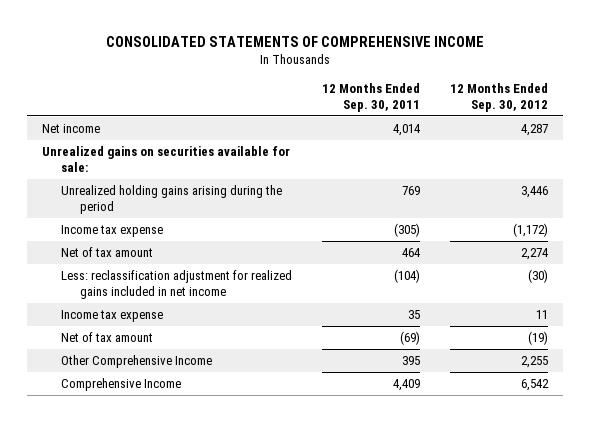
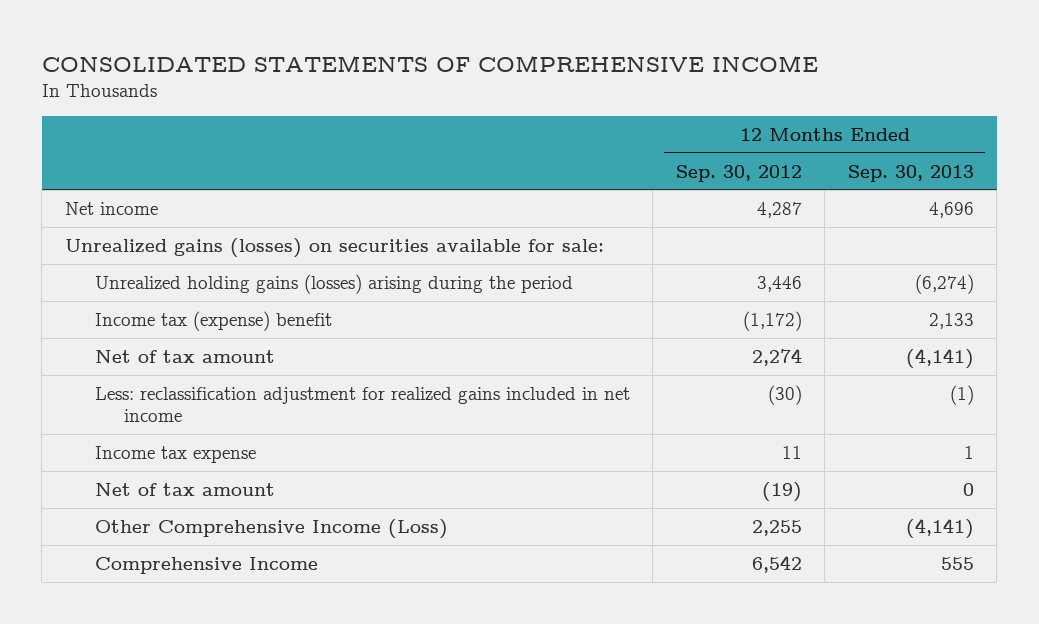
[321,83,420,112] 12 Months Ended Sep. 30, 2011 -> none
none -> [847,164,974,182] Sep. 30, 2013
[42,146,291,172] Unrealized gains on securities available for sale: -> [64,237,604,258] Unrealized gains (losses) on securities available for sale:
[60,185,282,214] Unrealized holding gains arising during the period -> [94,273,573,294] Unrealized holding gains (losses) arising during the period
[60,225,163,238] Income tax expense -> [94,310,332,331] Income tax (expense) benefit
[60,355,212,369] Other Comprehensive Income -> [94,518,448,539] Other Comprehensive Income (Loss)

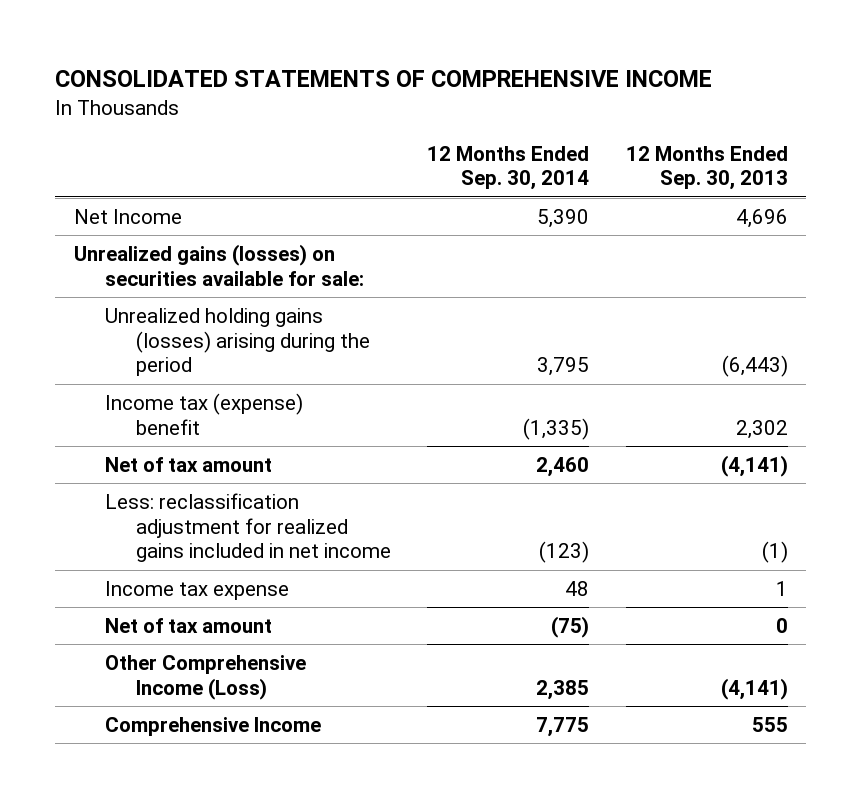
[675,164,802,182] Sep. 30, 2012 -> none
none -> [427,145,590,191] 12 Months Ended Sep. 30, 2014
[64,201,158,215] Net income -> [73,208,182,224] Net Income
[914,273,974,294] (6,274) -> [721,355,788,378] (6,443)
[928,312,974,329] 2,133 -> [735,419,788,439] 2,302

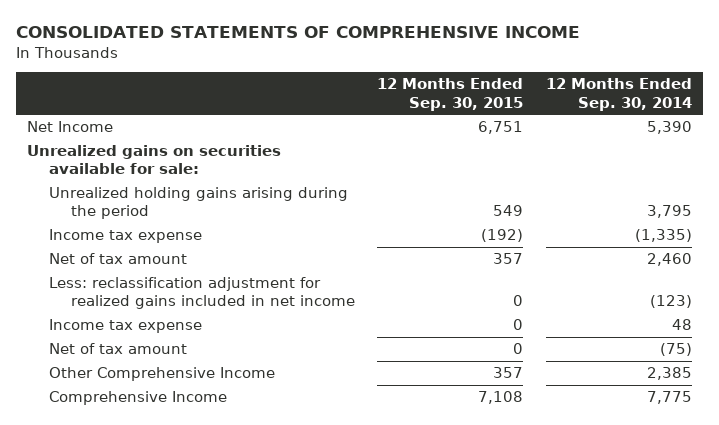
[625,145,788,191] 12 Months Ended Sep. 30, 2013 -> none
none -> [377,78,524,111] 12 Months Ended Sep. 30, 2015
[73,243,364,286] Unrealized gains (losses) on securities available for sale: -> [27,145,282,175] Unrealized gains on securities available for sale:
[104,307,370,377] Unrealized holding gains (losses) arising during the period -> [48,187,348,220] Unrealized holding gains arising during the period
[104,392,303,435] Income tax (expense) benefit -> [48,229,202,244] Income tax expense
[104,654,306,700] Other Comprehensive Income (Loss) -> [48,367,275,382] Other Comprehensive Income

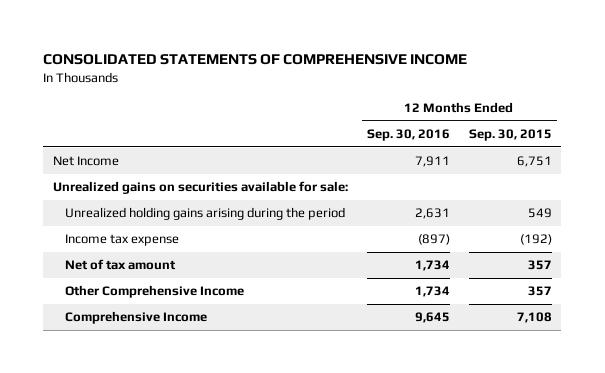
[545,78,692,111] 12 Months Ended Sep. 30, 2014 -> none
none -> [366,129,450,142] Sep. 30, 2016
[48,277,355,310] Less: reclassification adjustment for realized gains included in net income -> none
[48,319,202,334] Income tax expense -> none
[48,343,187,355] Net of tax amount -> none

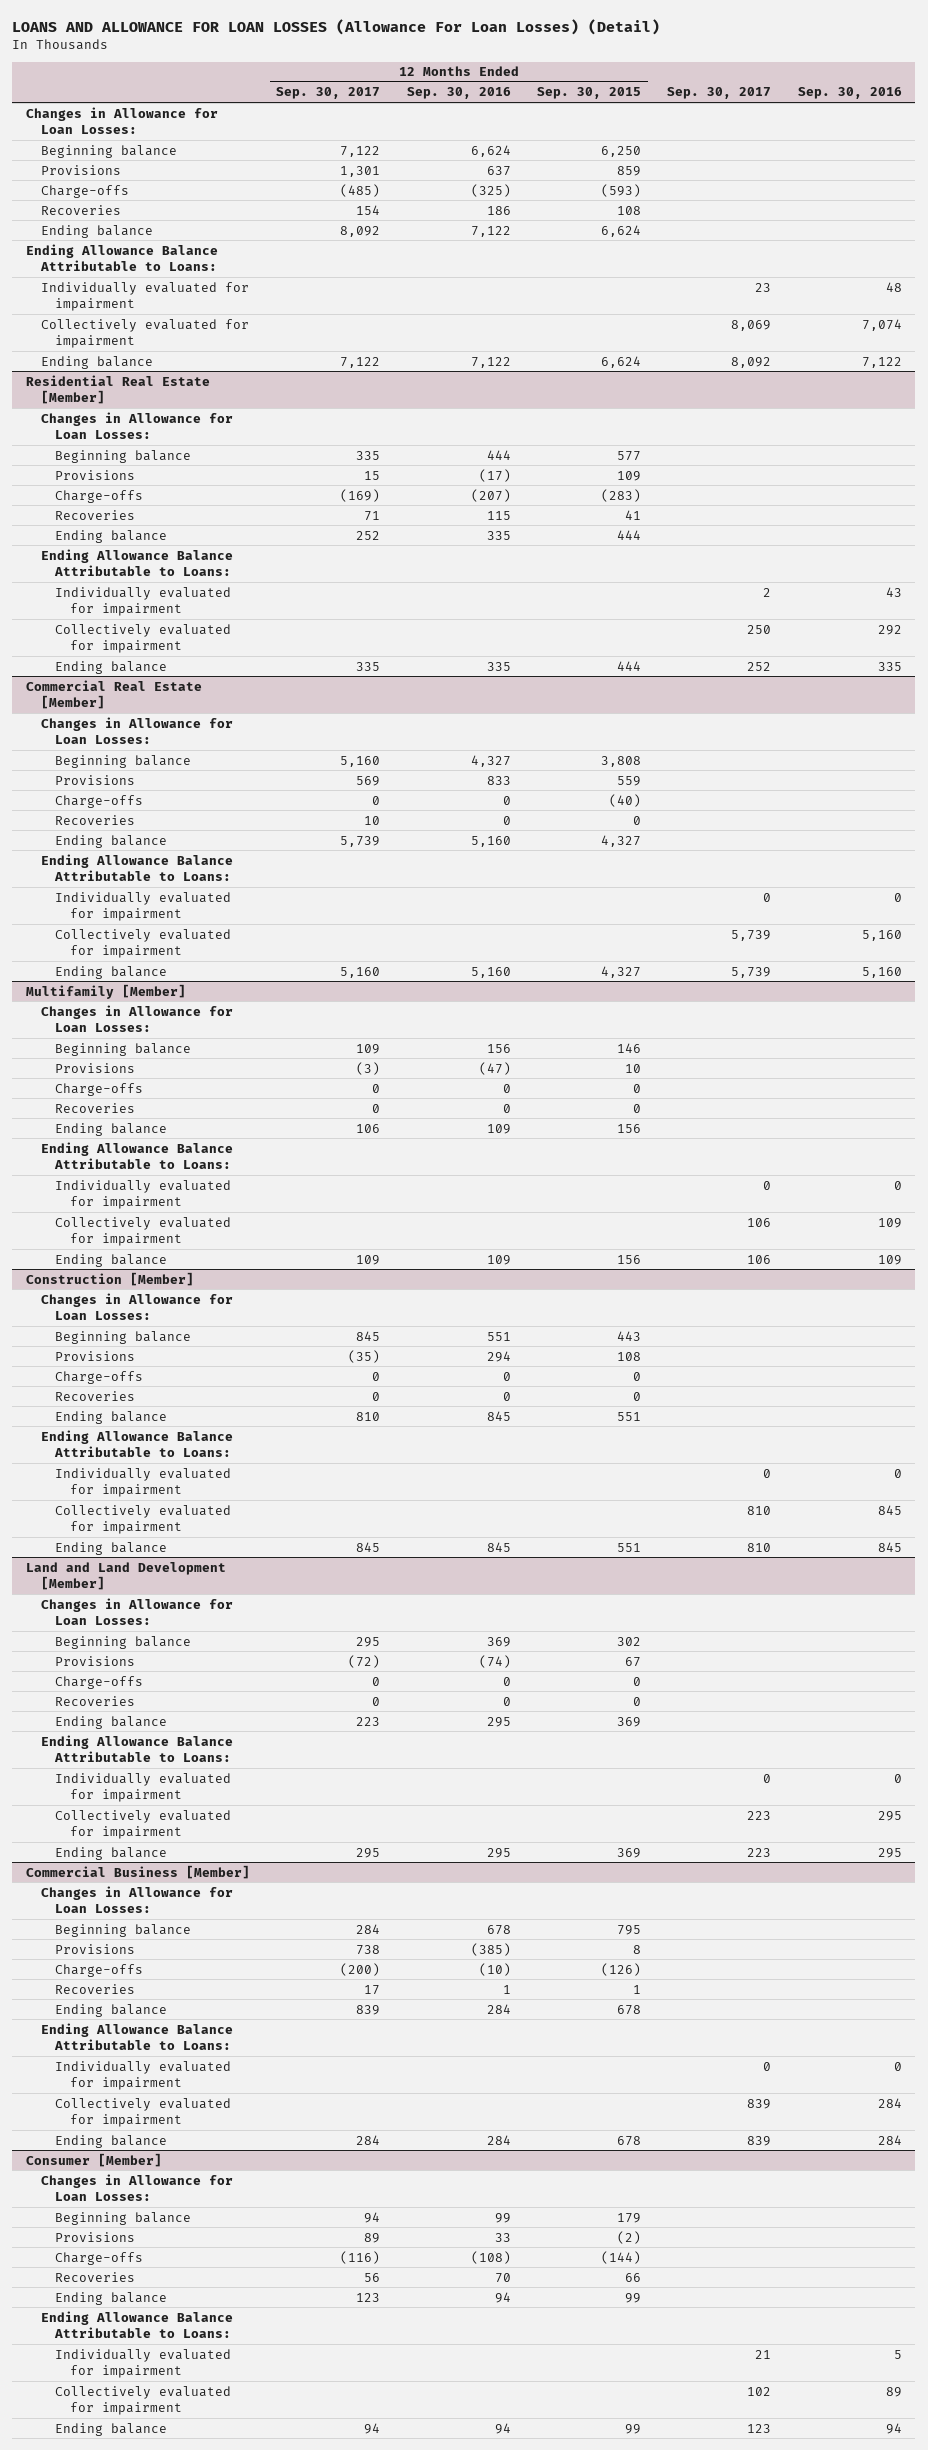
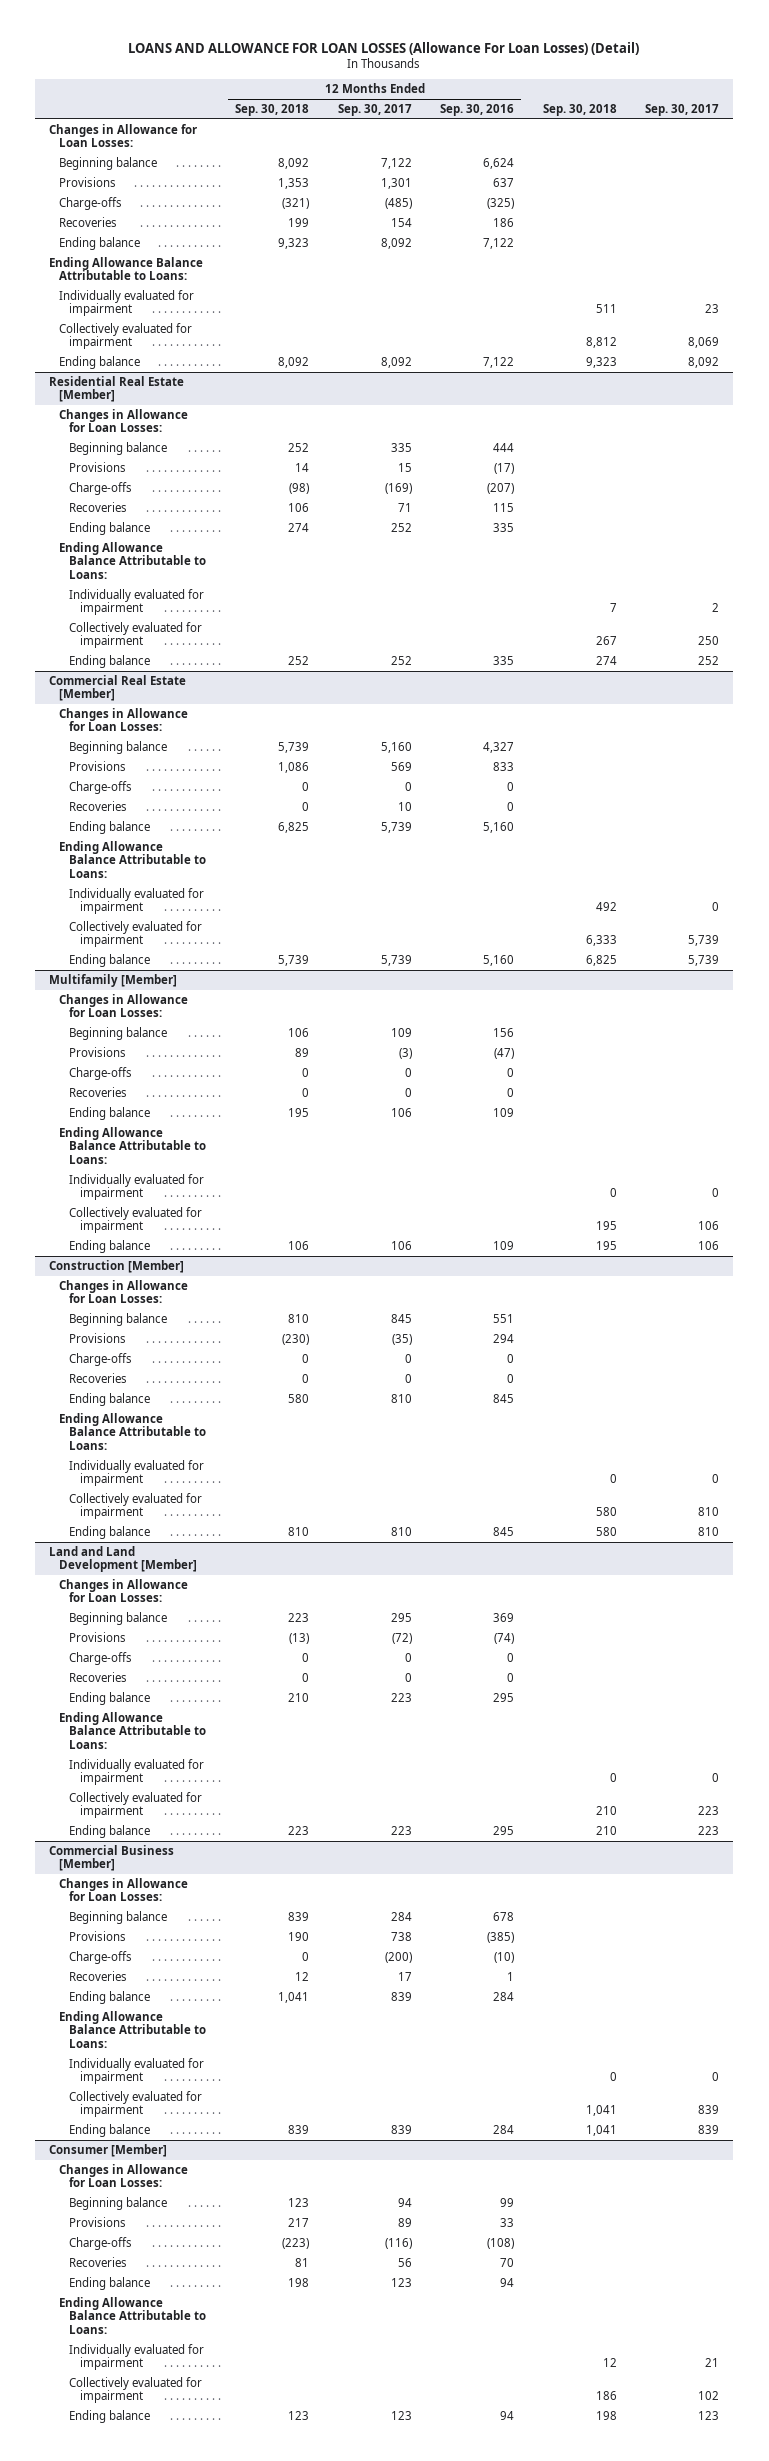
[536,87,641,100] Sep. 30, 2015 -> none
[797,87,902,100] Sep. 30, 2016 -> none
none -> [235,103,310,116] Sep. 30, 2018
none -> [542,103,617,116] Sep. 30, 2018
[340,356,381,368] 7,122 -> [380,356,412,368] 8,092
[356,661,381,671] 335 -> [390,655,412,665] 252
[340,966,381,978] 5,160 -> [380,954,412,966] 5,739
[356,1254,381,1265] 109 -> [390,1240,412,1250] 106
[356,1541,381,1552] 845 -> [390,1526,412,1536] 810
[356,1847,381,1858] 295 -> [390,1825,412,1835] 223
[356,2134,381,2145] 284 -> [390,2124,412,2134] 839
[364,2422,381,2434] 94 -> [390,2410,412,2420] 123

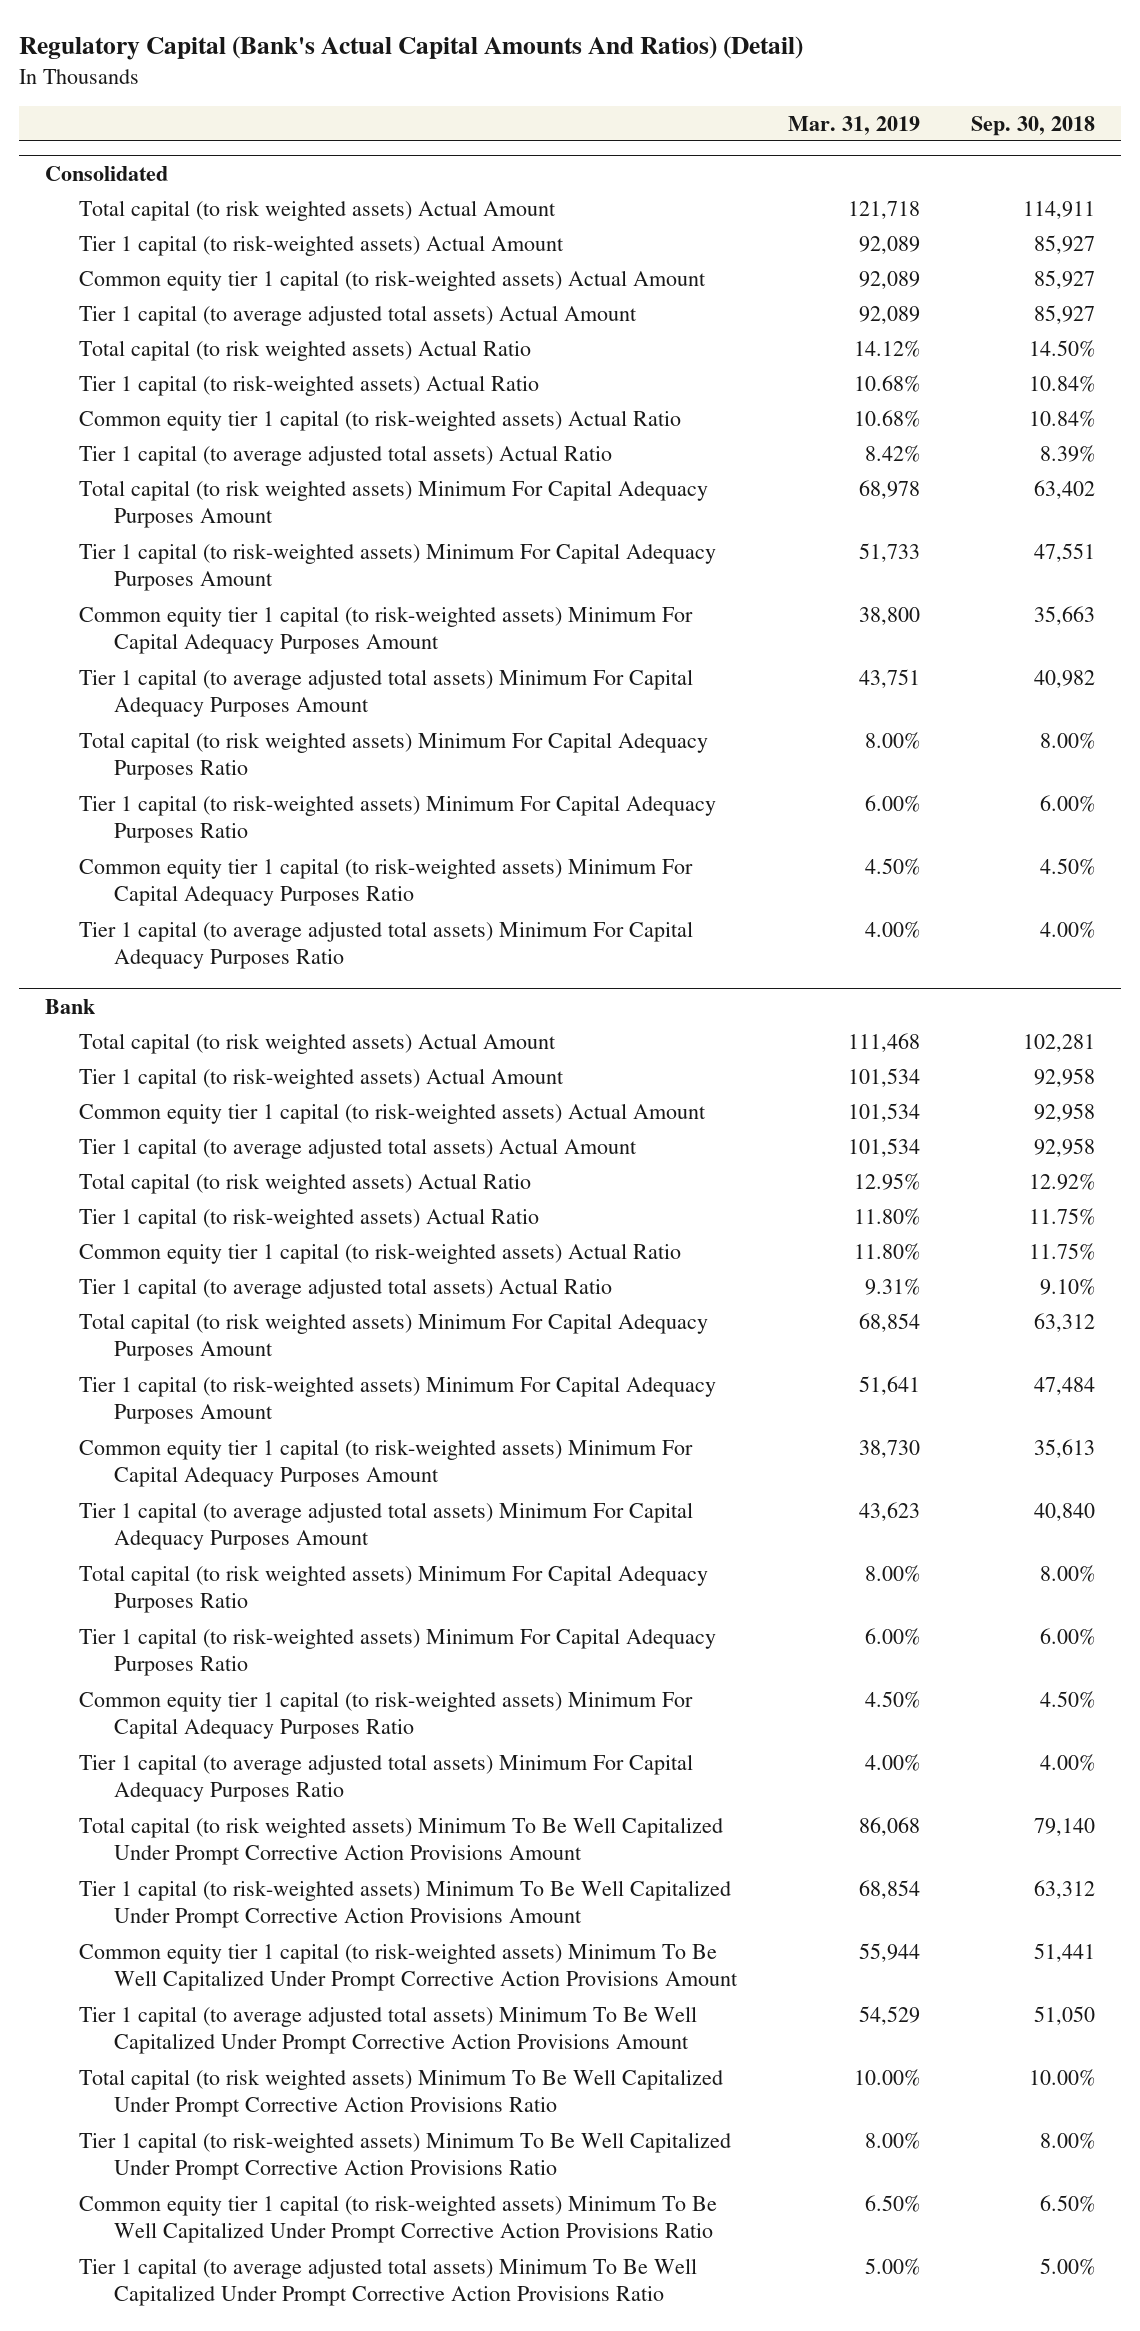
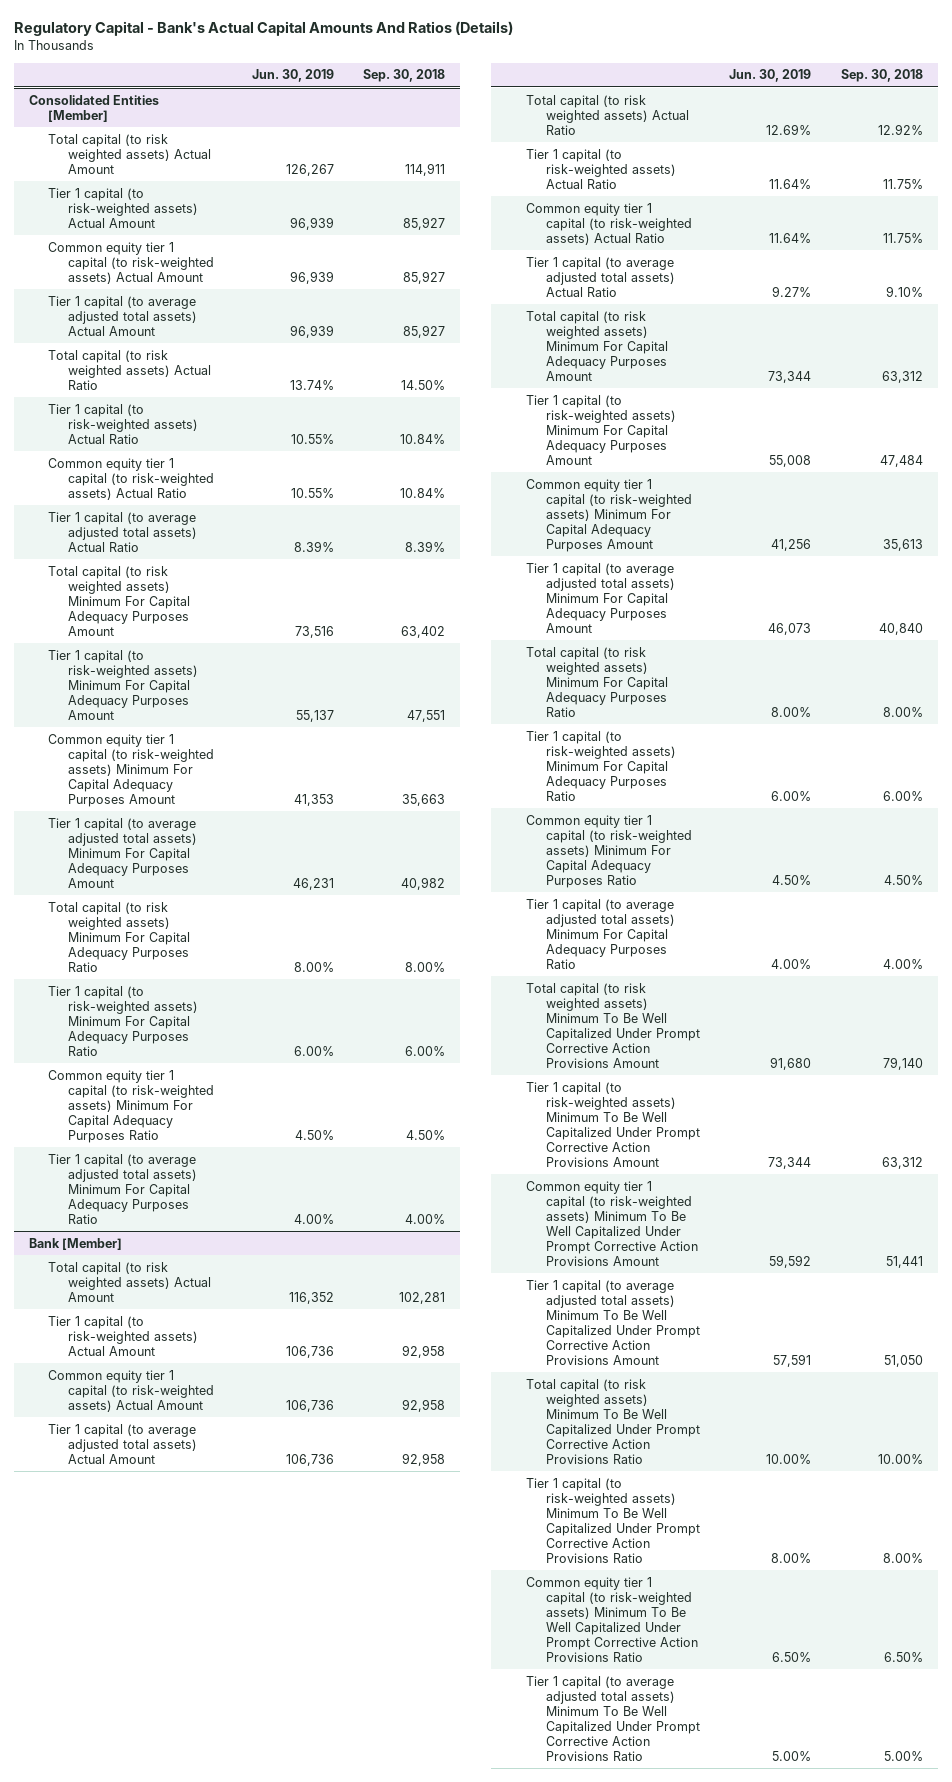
[19,35,804,60] Regulatory Capital (Bank's Actual Capital Amounts And Ratios) (Detail) -> [13,21,513,37] Regulatory Capital - Bank's Actual Capital Amounts And Ratios (Details)
[788,115,921,135] Mar. 31, 2019 -> none
none -> [251,69,334,83] Jun. 30, 2019
[44,165,168,181] Consolidated -> [28,94,159,122] Consolidated Entities [Member]
[44,998,95,1014] Bank -> [28,1237,122,1250] Bank [Member]

